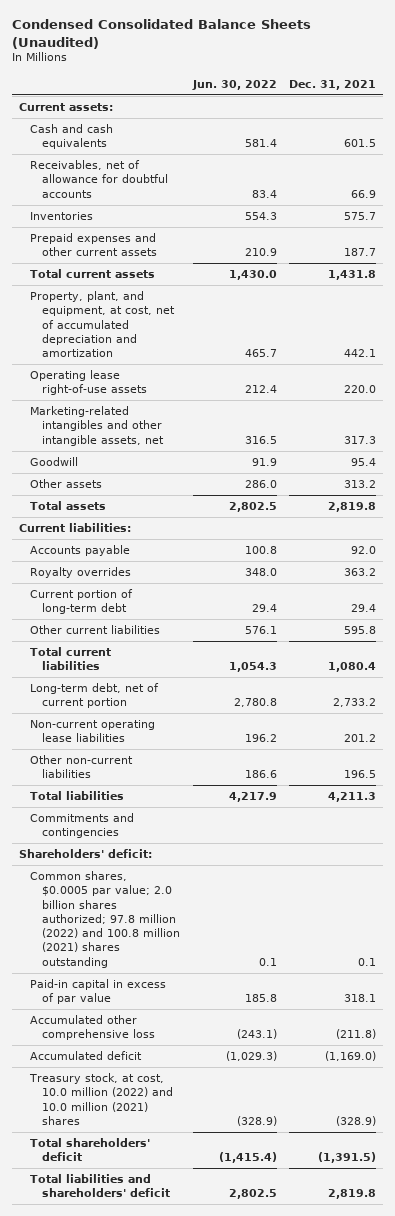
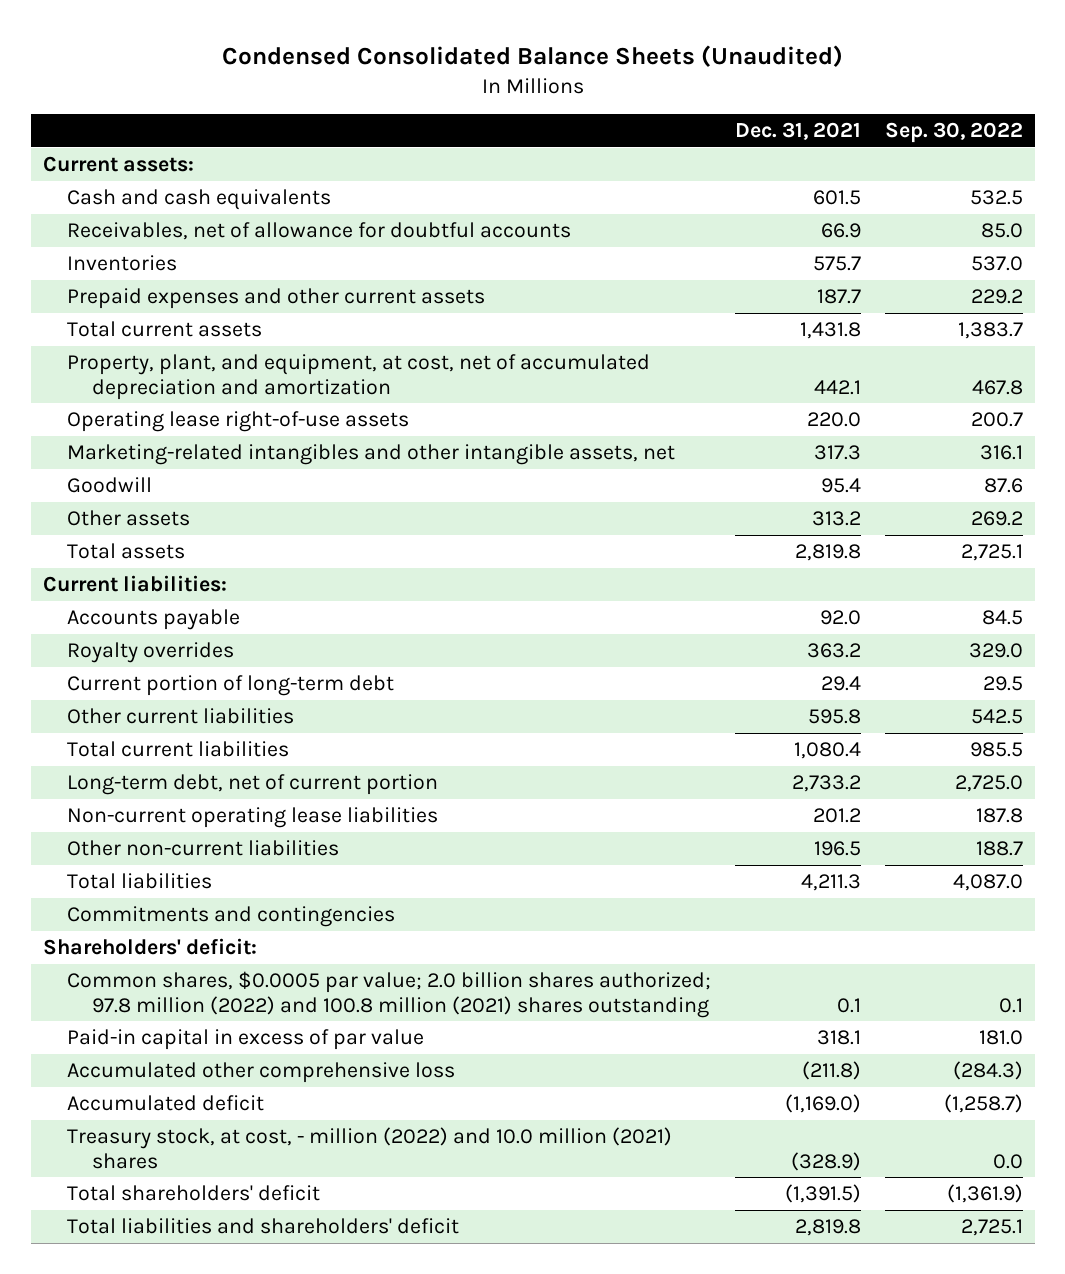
[191,79,277,90] Jun. 30, 2022 -> none
none -> [884,122,1023,144] Sep. 30, 2022
[29,1073,174,1125] Treasury stock, at cost, 10.0 million (2022) and 10.0 million (2021) shares -> [67,1127,673,1169] Treasury stock, at cost, - million (2022) and 10.0 million (2021) shares

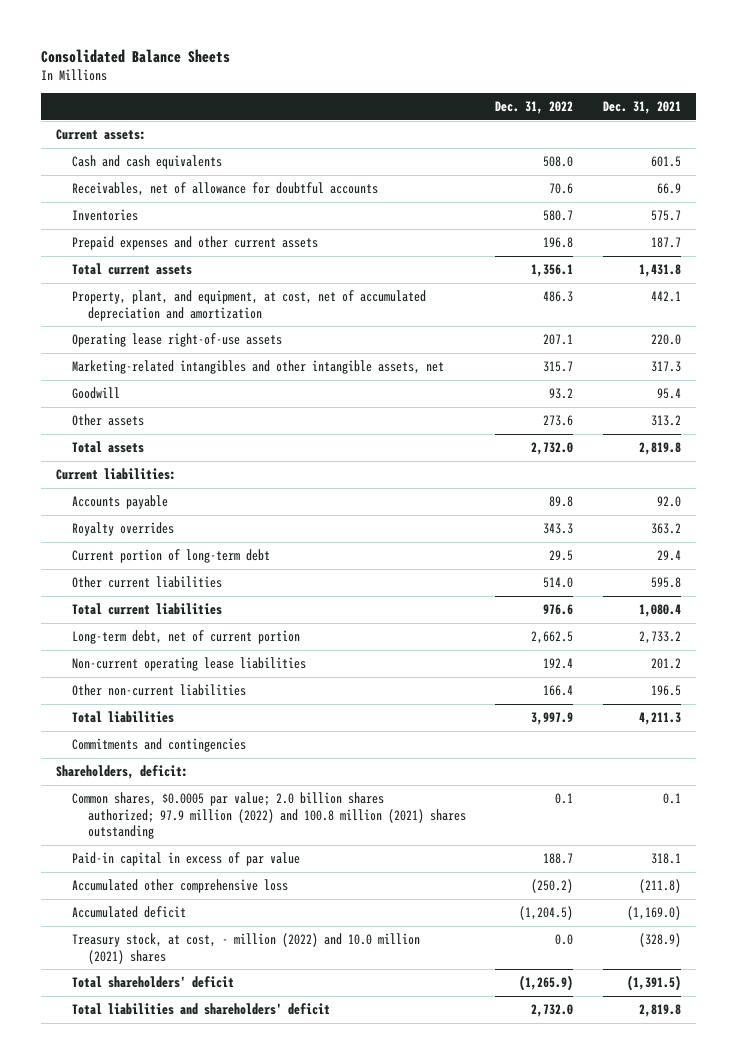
[221,44,843,67] Condensed Consolidated Balance Sheets (Unaudited) -> [41,48,231,63] Consolidated Balance Sheets
[884,122,1023,144] Sep. 30, 2022 -> none
none -> [495,101,574,115] Dec. 31, 2022
[42,938,257,956] Shareholders' deficit: -> [55,764,188,779] Shareholders, deficit:
[67,971,712,1018] Common shares, $0.0005 par value; 2.0 billion shares authorized; 97.8 million (2022) and 100.8 million (2021) shares outstanding -> [71,791,466,840] Common shares, $0.0005 par value; 2.0 billion shares authorized; 97.9 million (2022) and 100.8 million (2021) shares outstanding

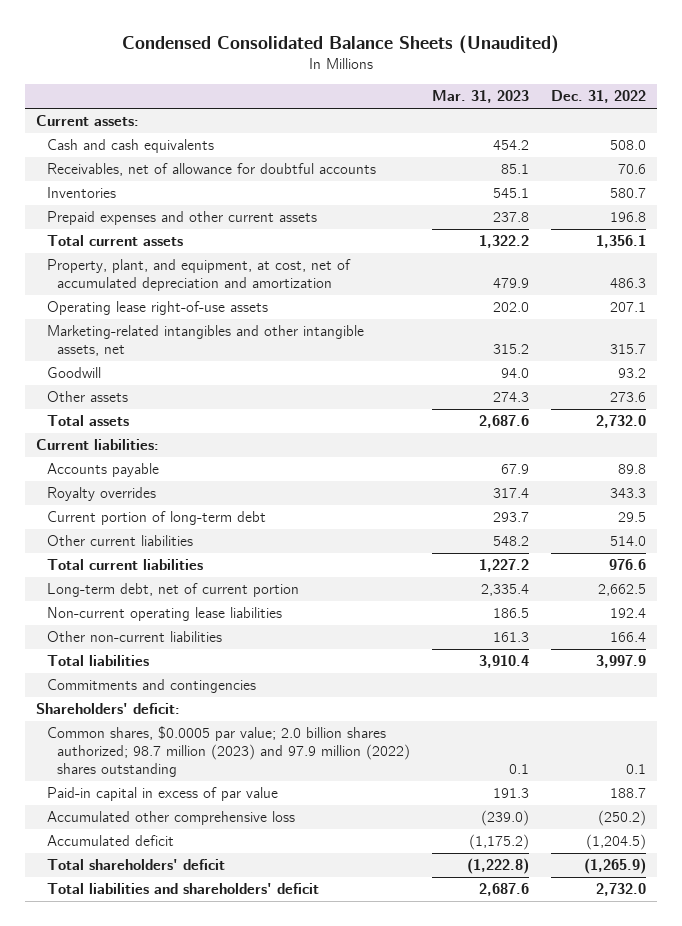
[41,48,231,63] Consolidated Balance Sheets -> [122,34,560,54] Condensed Consolidated Balance Sheets (Unaudited)
[602,101,681,115] Dec. 31, 2021 -> none
none -> [432,90,530,104] Mar. 31, 2023
[55,764,188,779] Shareholders, deficit: -> [36,703,181,715] Shareholders' deficit:
[71,791,466,840] Common shares, $0.0005 par value; 2.0 billion shares authorized; 97.9 million (2022) and 100.8 million (2021) shares outstanding -> [46,726,411,777] Common shares, $0.0005 par value; 2.0 billion shares authorized; 98.7 million (2023) and 97.9 million (2022) shares outstanding
[71,932,420,964] Treasury stock, at cost, - million (2022) and 10.0 million (2021) shares -> none

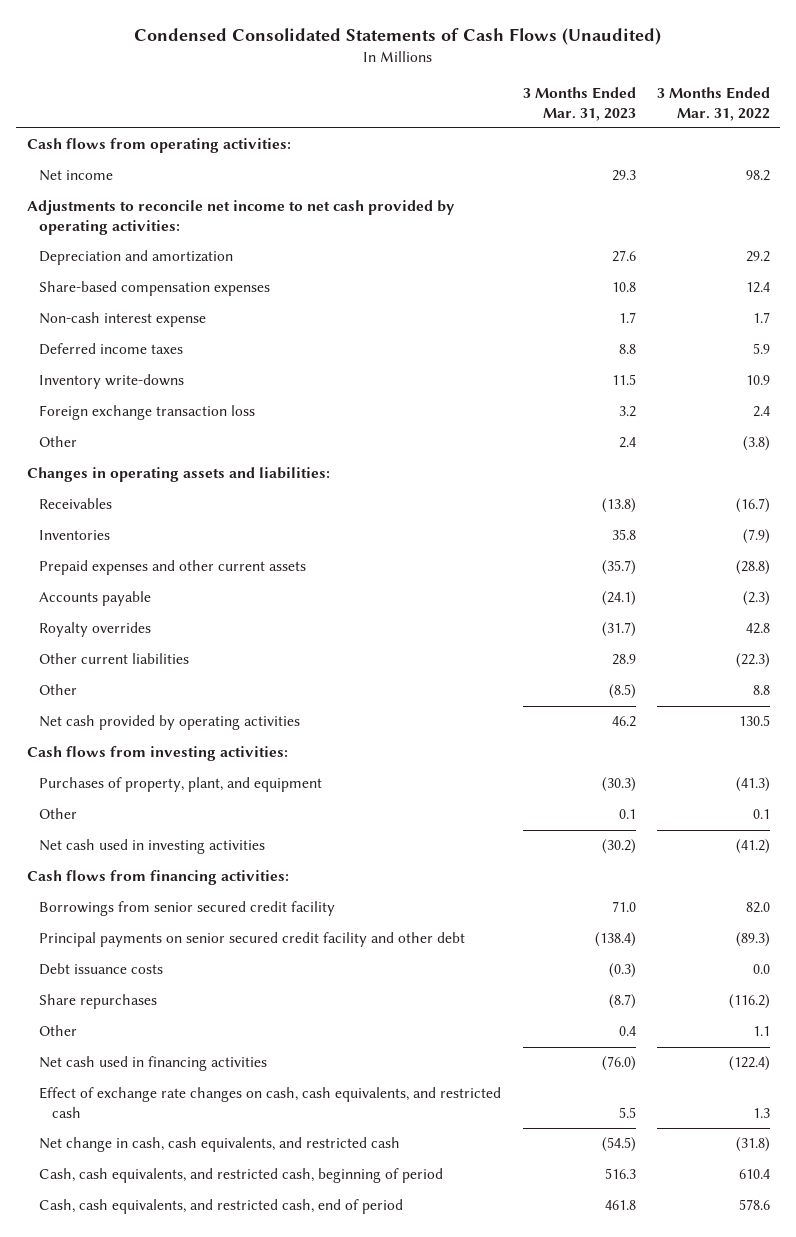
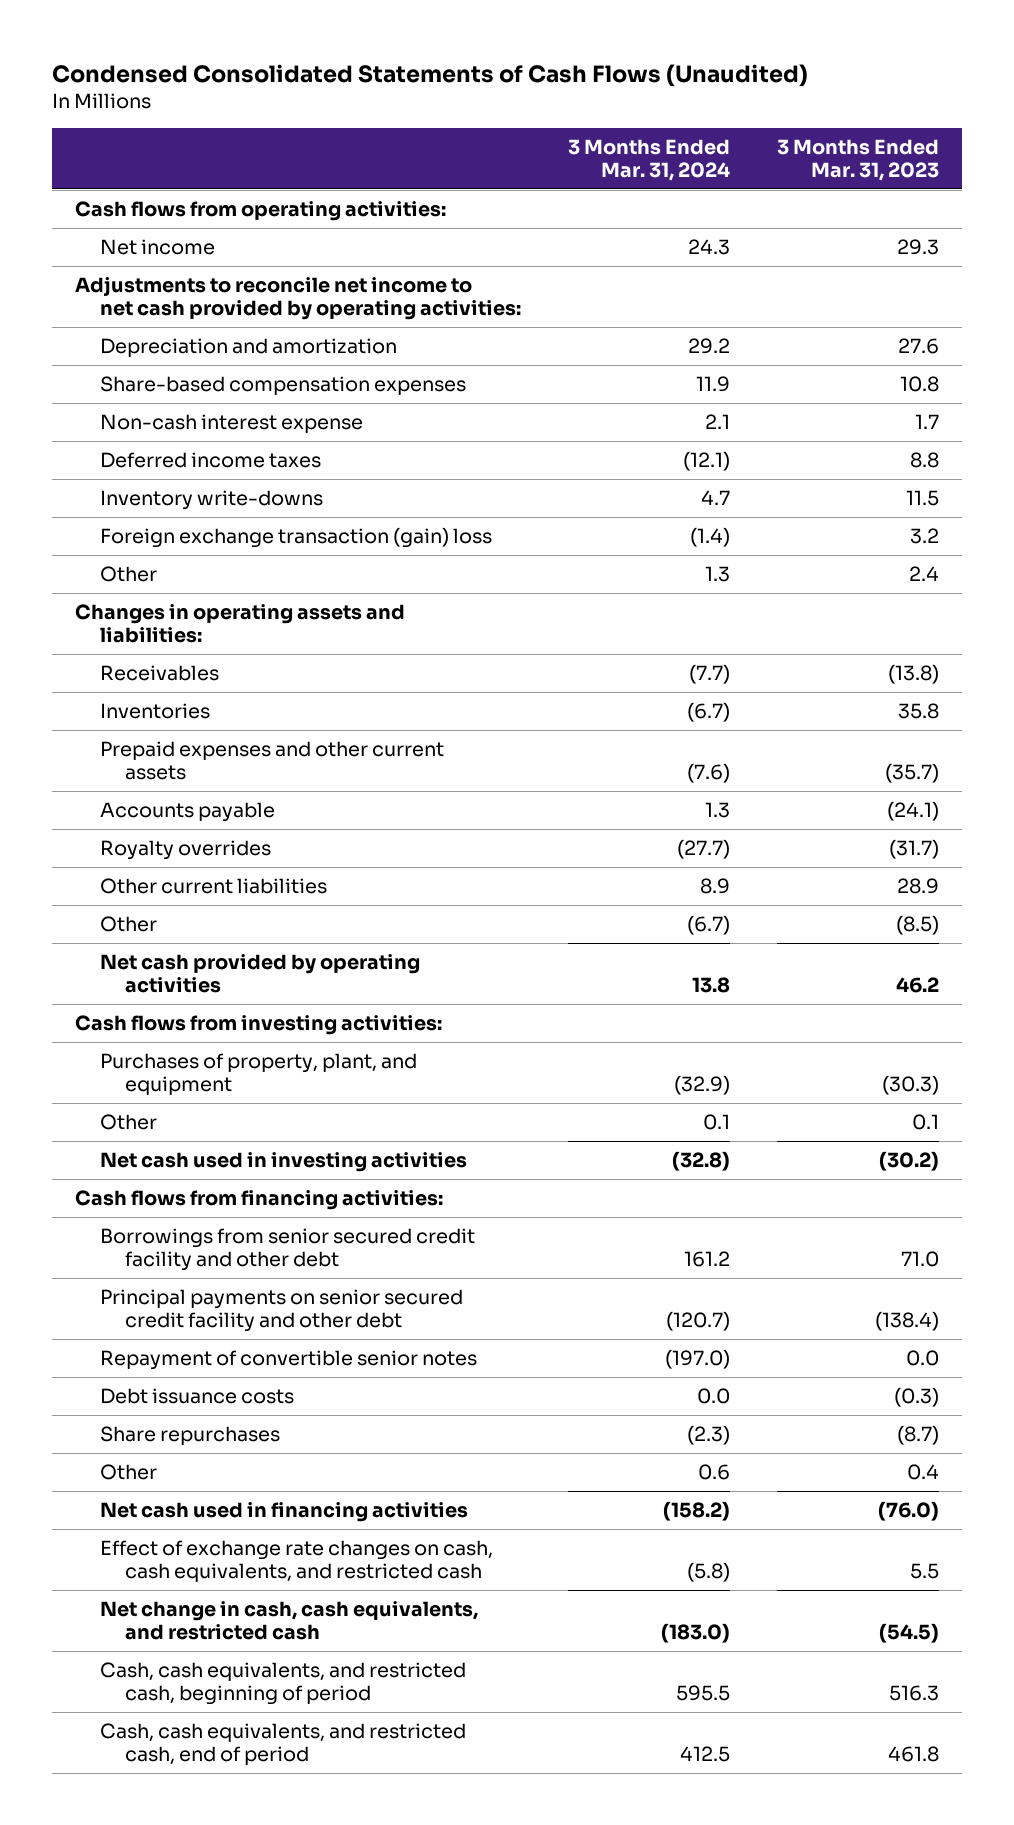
[656,86,770,121] 3 Months Ended Mar. 31, 2022 -> none
none -> [567,138,730,181] 3 Months Ended Mar. 31, 2024
[39,405,256,421] Foreign exchange transaction loss -> [100,526,493,548] Foreign exchange transaction (gain) loss
[39,901,336,917] Borrowings from senior secured credit facility -> [100,1227,476,1271] Borrowings from senior secured credit facility and other debt
none -> [100,1349,478,1370] Repayment of convertible senior notes

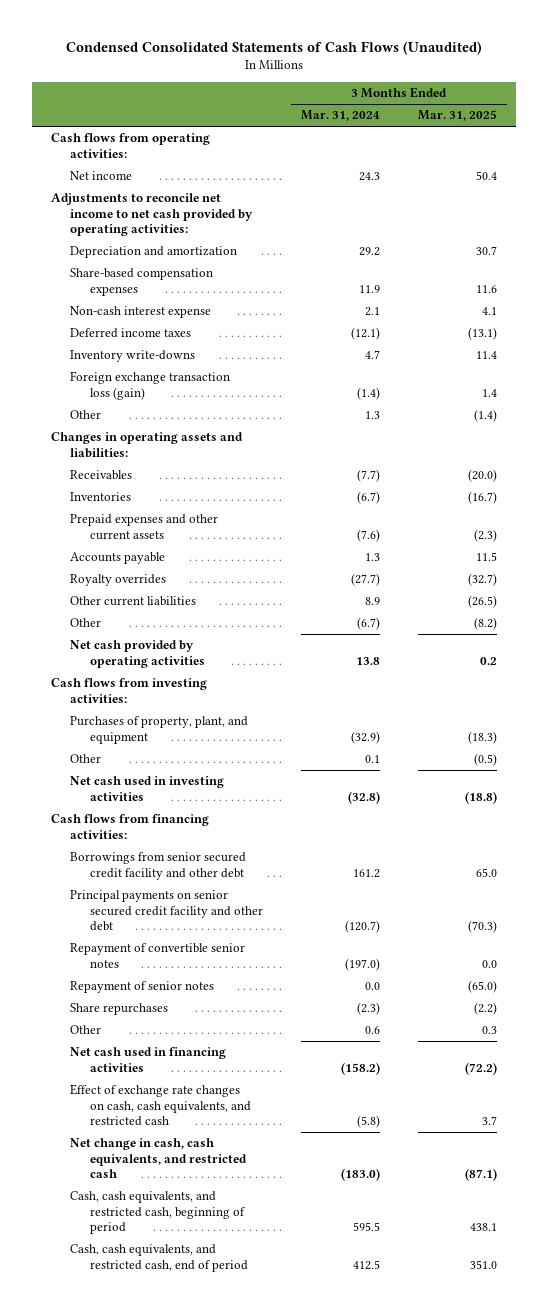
[776,138,939,181] 3 Months Ended Mar. 31, 2023 -> none
none -> [418,110,498,122] Mar. 31, 2025
[100,526,493,548] Foreign exchange transaction (gain) loss -> [70,371,231,400] Foreign exchange transaction loss (gain)
[100,1387,295,1404] Debt issuance costs -> none
none -> [70,981,215,994] Repayment of senior notes

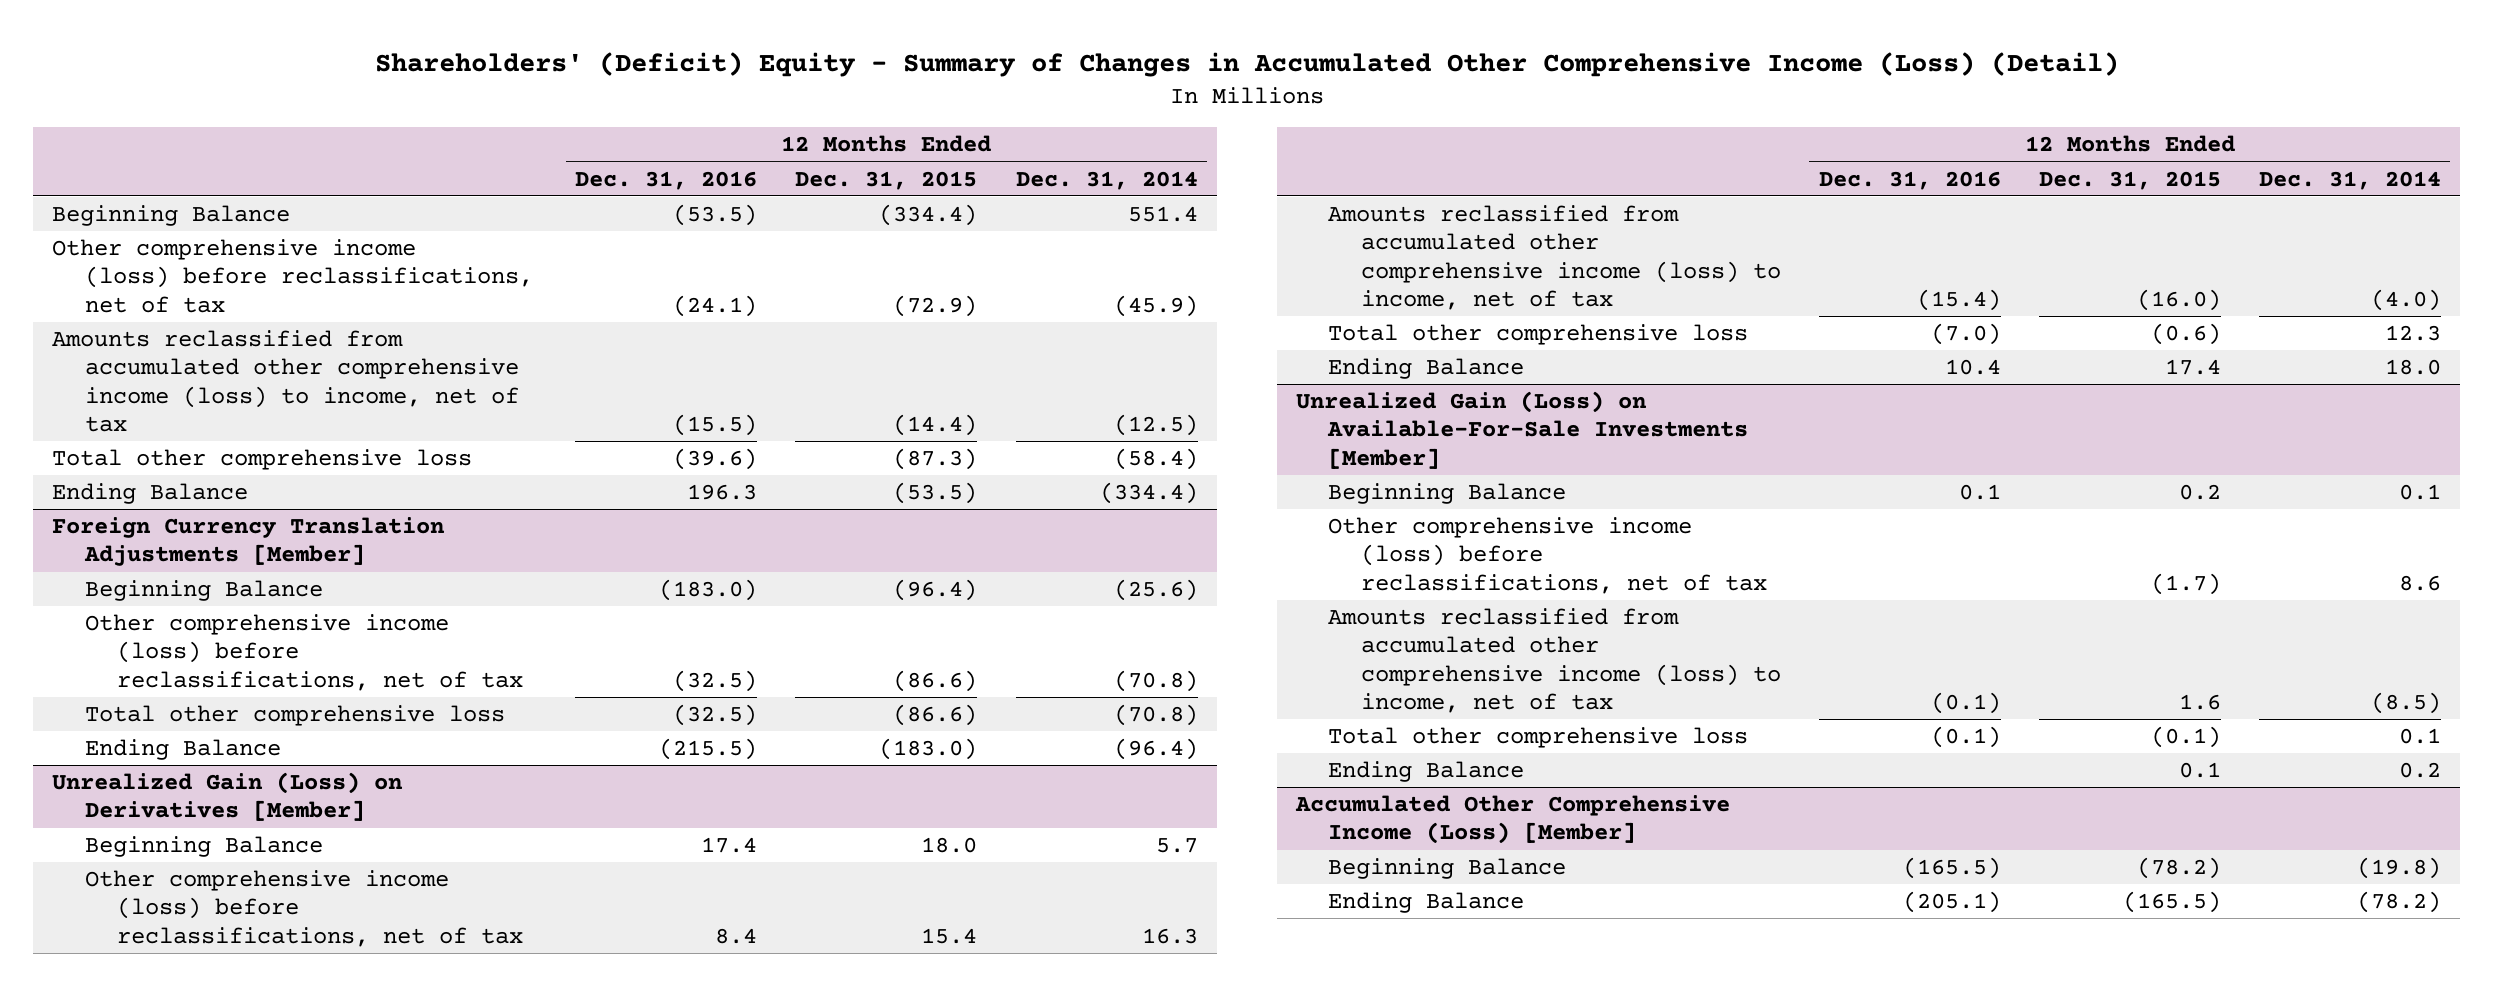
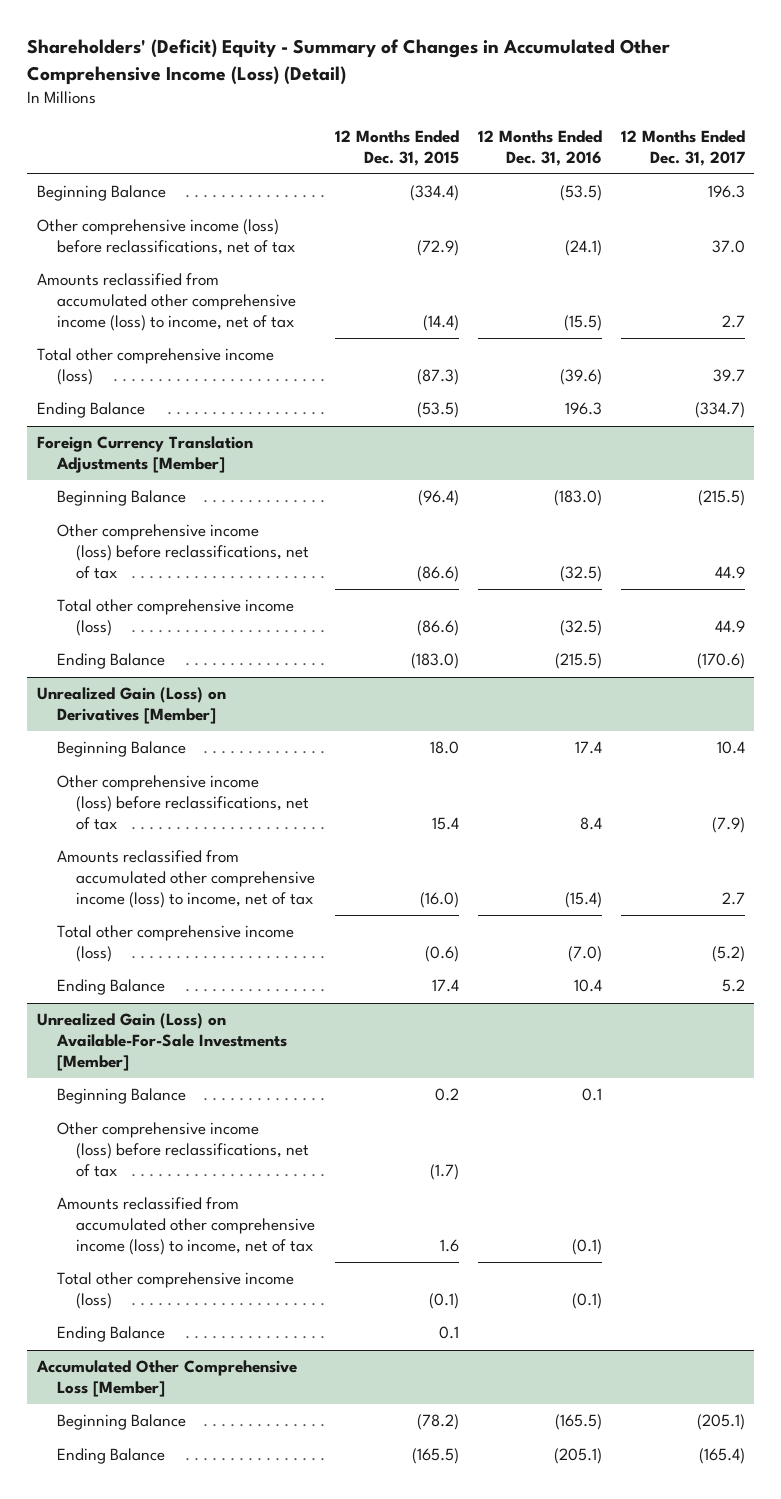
[1015,170,1198,190] Dec. 31, 2014 -> none
none -> [620,130,745,166] 12 Months Ended Dec. 31, 2017
[52,449,473,471] Total other comprehensive loss -> [36,348,274,386] Total other comprehensive income (loss)
[84,705,505,727] Total other comprehensive loss -> [56,599,294,637] Total other comprehensive income (loss)
[1328,324,1749,346] Total other comprehensive loss -> [56,925,294,963] Total other comprehensive income (loss)
[1328,727,1749,749] Total other comprehensive loss -> [56,1272,294,1310] Total other comprehensive income (loss)
[1294,795,1730,845] Accumulated Other Comprehensive Income (Loss) [Member] -> [35,1360,297,1398] Accumulated Other Comprehensive Loss [Member]

